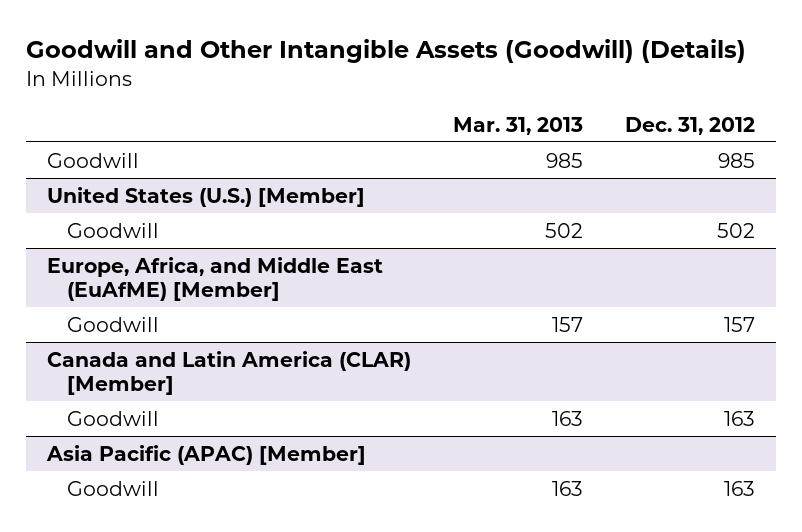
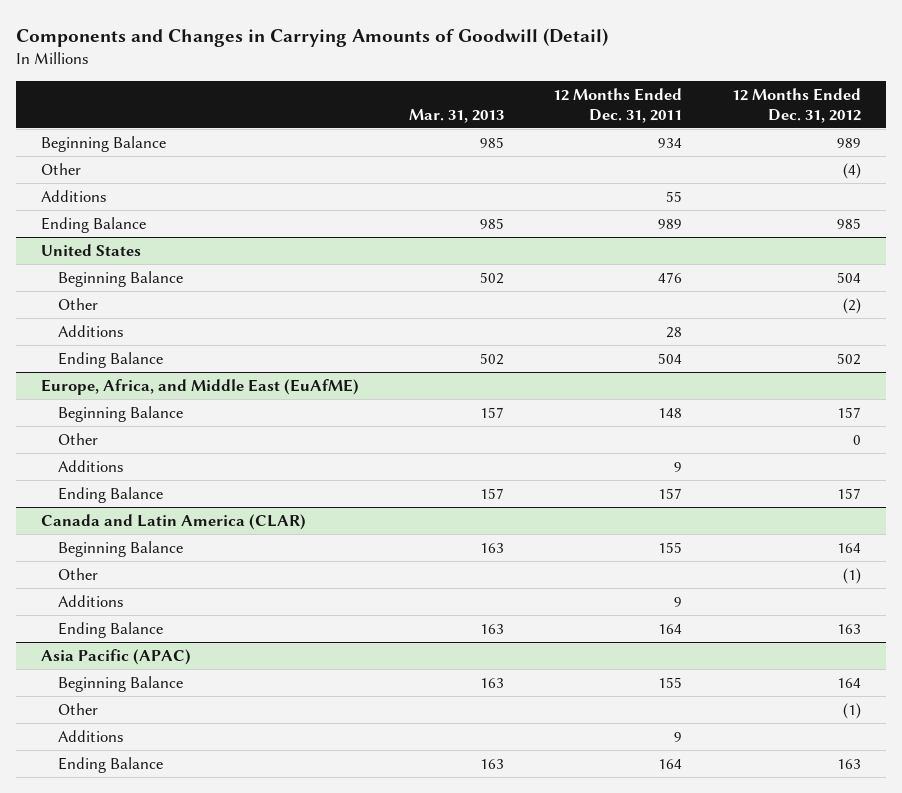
[26,39,747,64] Goodwill and Other Intangible Assets (Goodwill) (Details) -> [16,28,609,48] Components and Changes in Carrying Amounts of Goodwill (Detail)
[625,116,756,135] Dec. 31, 2012 -> none
none -> [553,87,683,124] 12 Months Ended Dec. 31, 2011
none -> [731,87,861,124] 12 Months Ended Dec. 31, 2012
[47,152,140,168] Goodwill -> [41,135,167,152] Beginning Balance
none -> [41,162,82,175] Other
none -> [41,189,108,202] Additions
none -> [41,216,147,233] Ending Balance
[47,186,366,207] United States (U.S.) [Member] -> [41,243,142,256] United States
[67,222,160,238] Goodwill -> [58,270,184,287] Beginning Balance
none -> [58,297,99,310] Other
none -> [58,324,125,337] Additions
none -> [58,351,164,368] Ending Balance
[47,256,384,301] Europe, Africa, and Middle East (EuAfME) [Member] -> [41,378,360,395] Europe, Africa, and Middle East (EuAfME)
[67,316,160,332] Goodwill -> [58,405,184,422] Beginning Balance
none -> [58,432,99,445] Other
none -> [58,459,125,472] Additions
none -> [58,486,164,503] Ending Balance
[47,350,412,395] Canada and Latin America (CLAR) [Member] -> [41,513,307,530] Canada and Latin America (CLAR)
[67,410,160,426] Goodwill -> [58,540,184,557] Beginning Balance
none -> [58,567,99,580] Other
none -> [58,594,125,607] Additions
none -> [58,621,164,638] Ending Balance
[46,444,367,465] Asia Pacific (APAC) [Member] -> [41,648,192,665] Asia Pacific (APAC)
[67,480,160,496] Goodwill -> [58,675,184,692] Beginning Balance
none -> [58,702,99,715] Other
none -> [58,729,125,742] Additions
none -> [58,756,164,773] Ending Balance

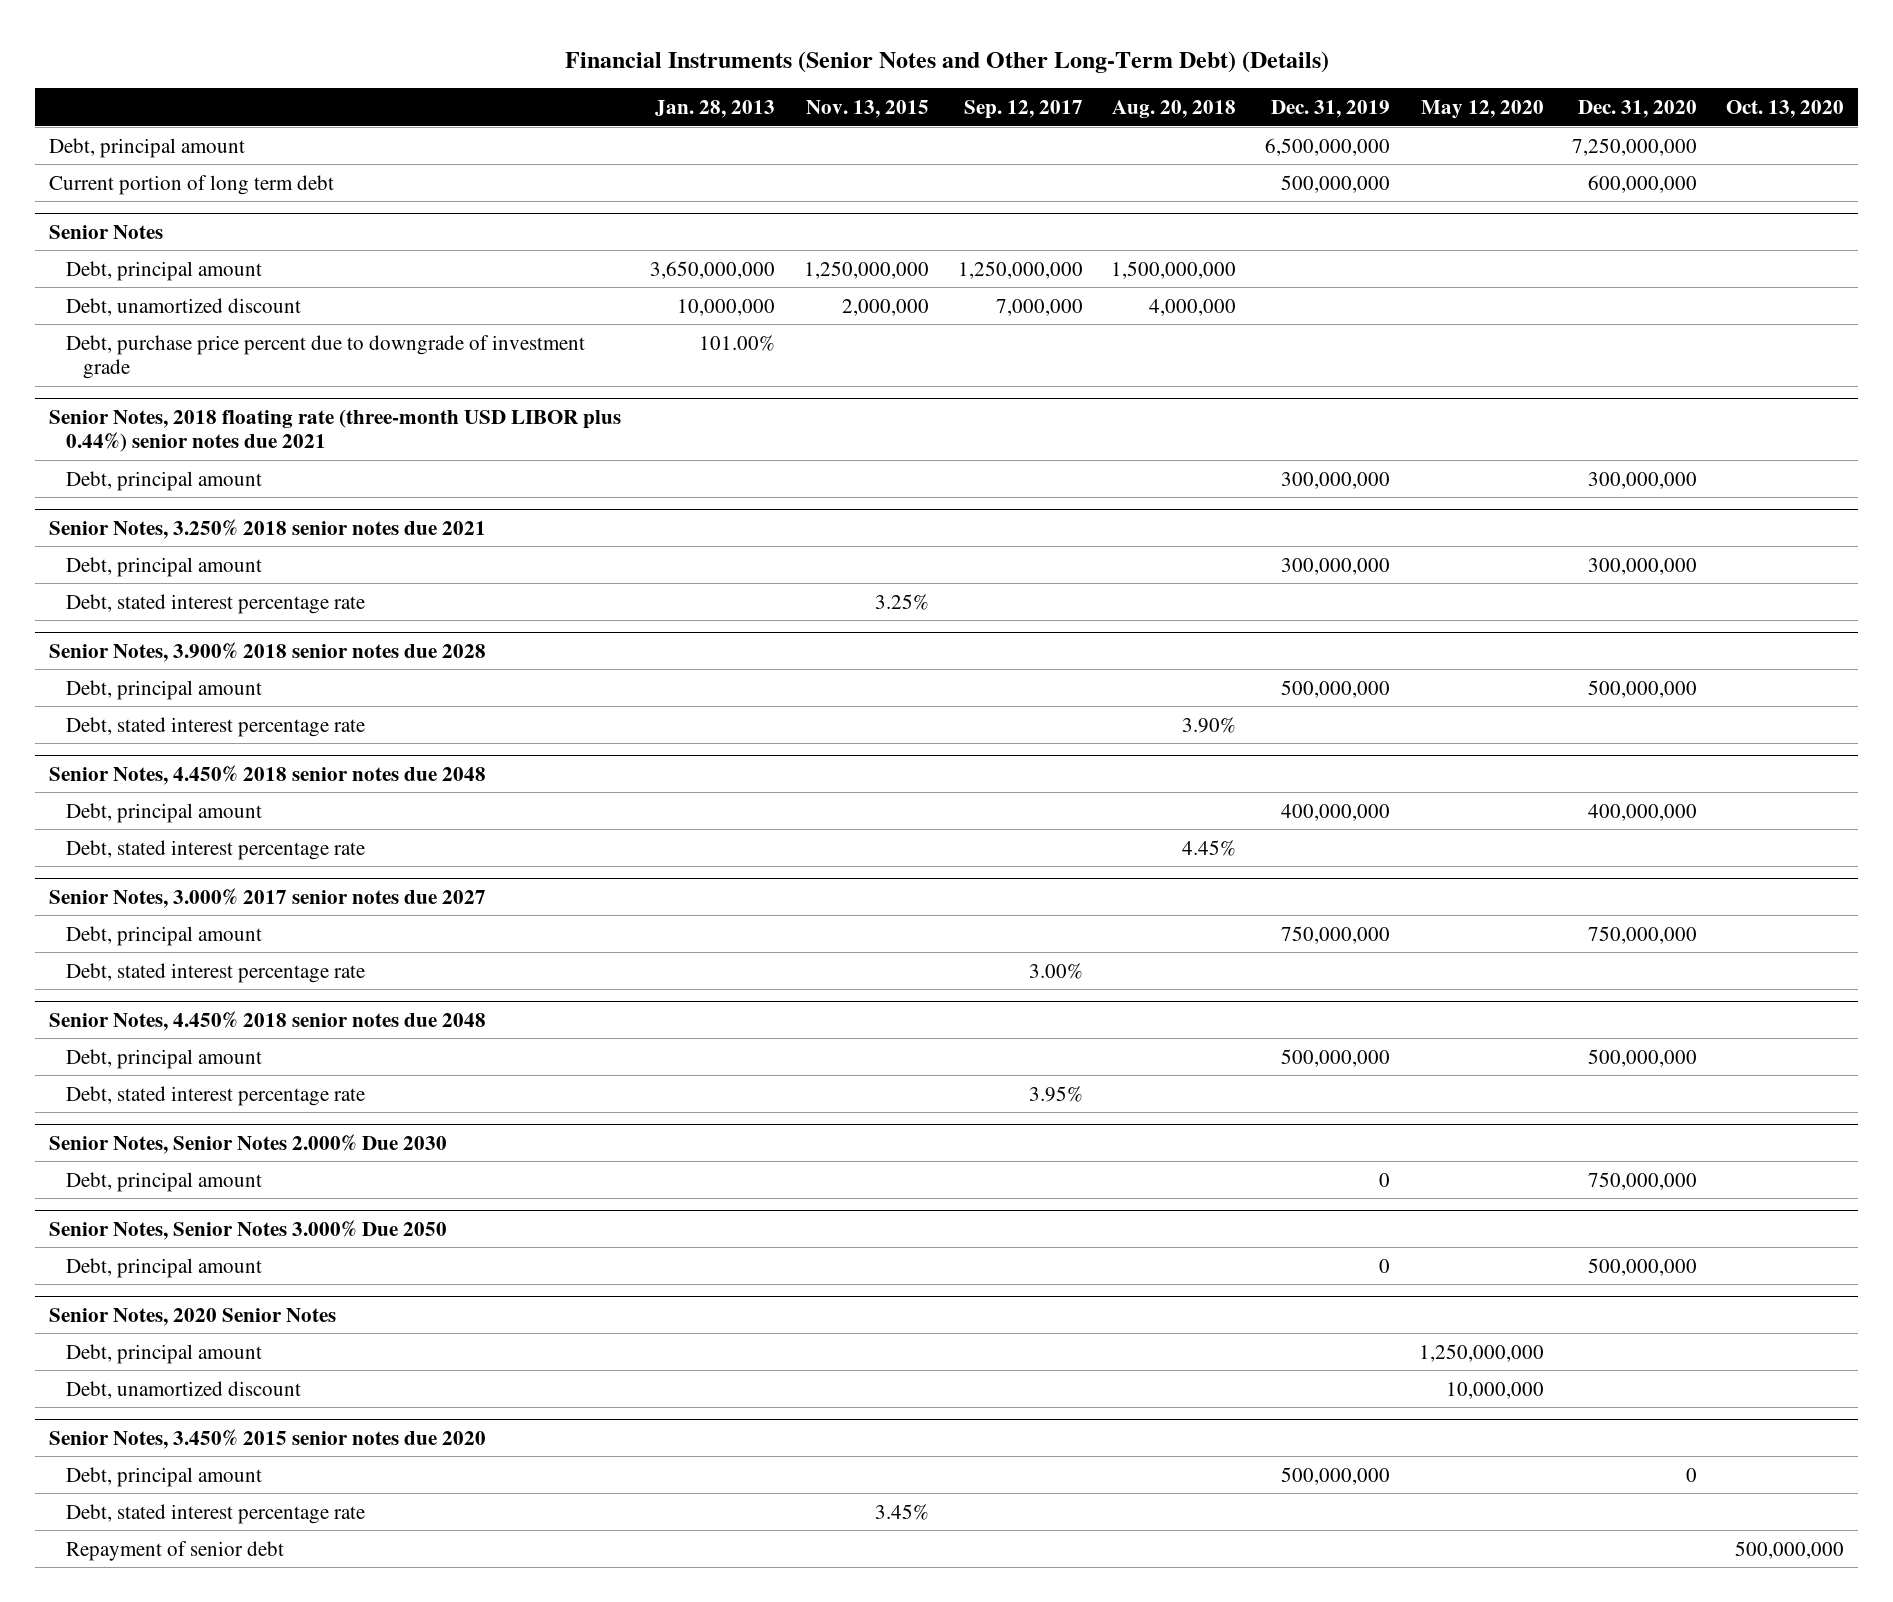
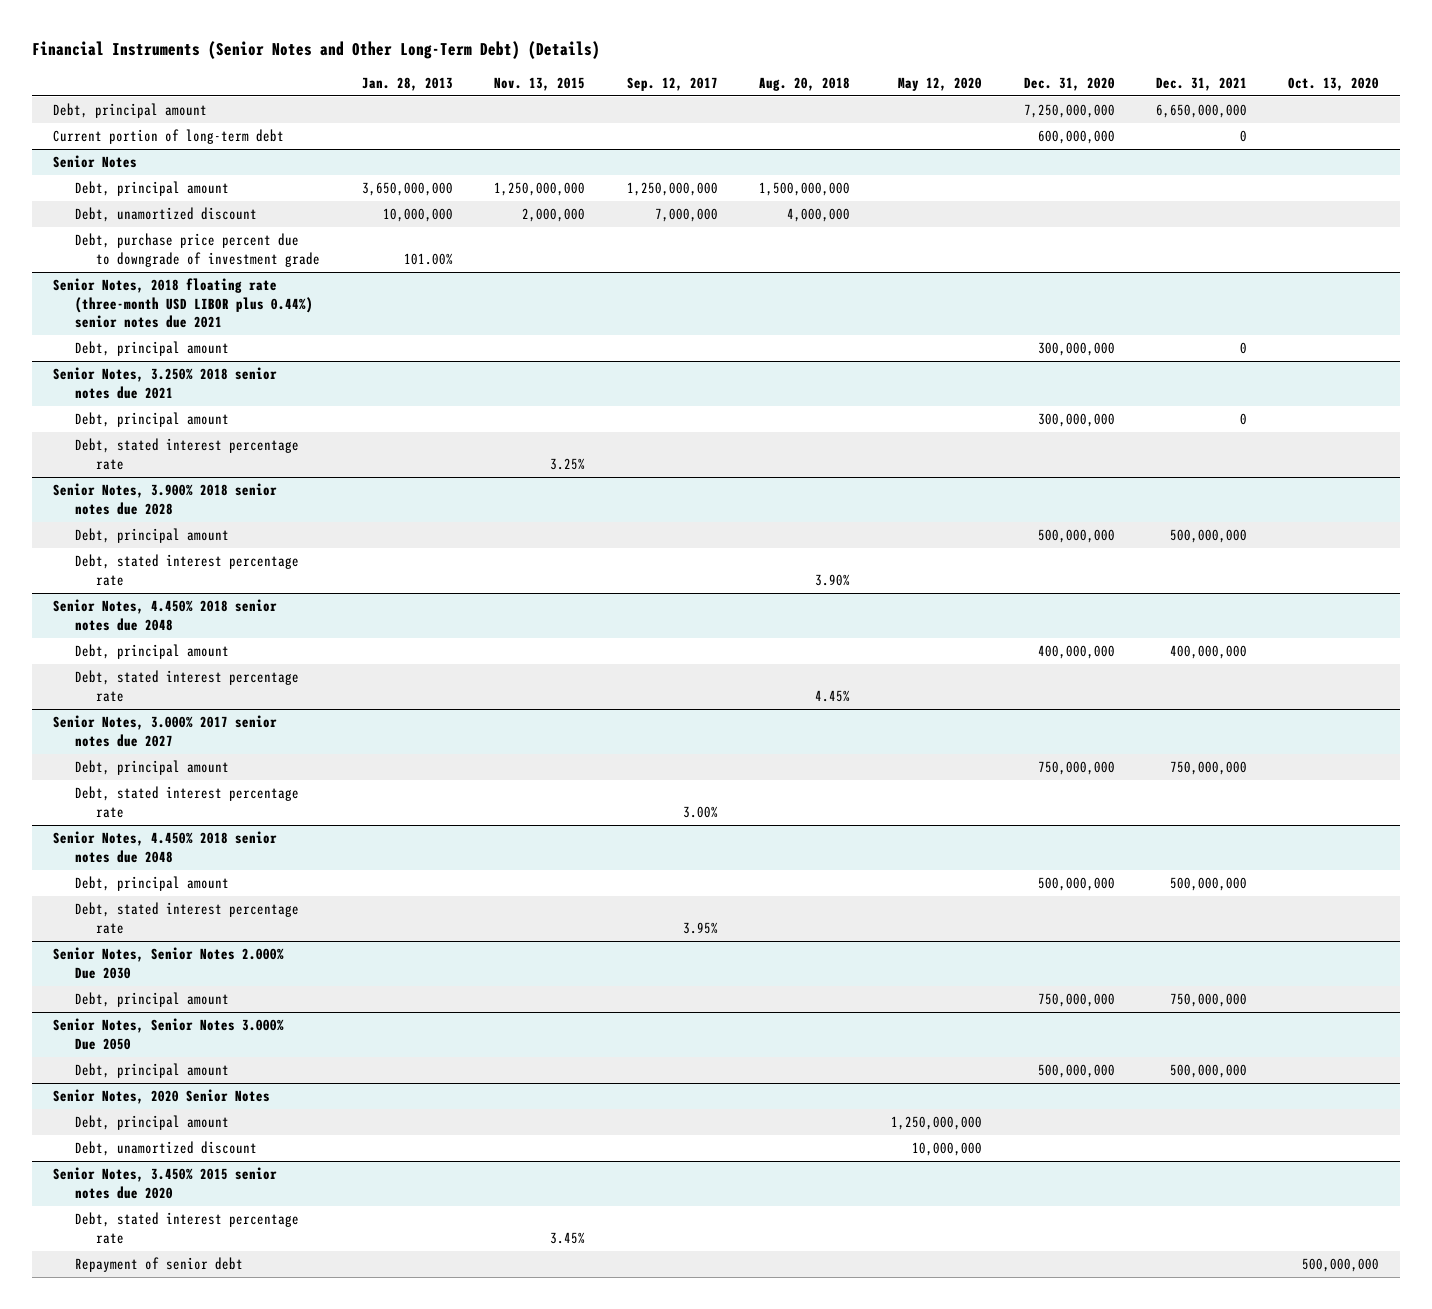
[1270,100,1390,119] Dec. 31, 2019 -> none
none -> [1156,76,1248,91] Dec. 31, 2021
[49,174,335,195] Current portion of long term debt -> [52,129,284,145] Current portion of long-term debt
[66,1466,263,1487] Debt, principal amount -> none

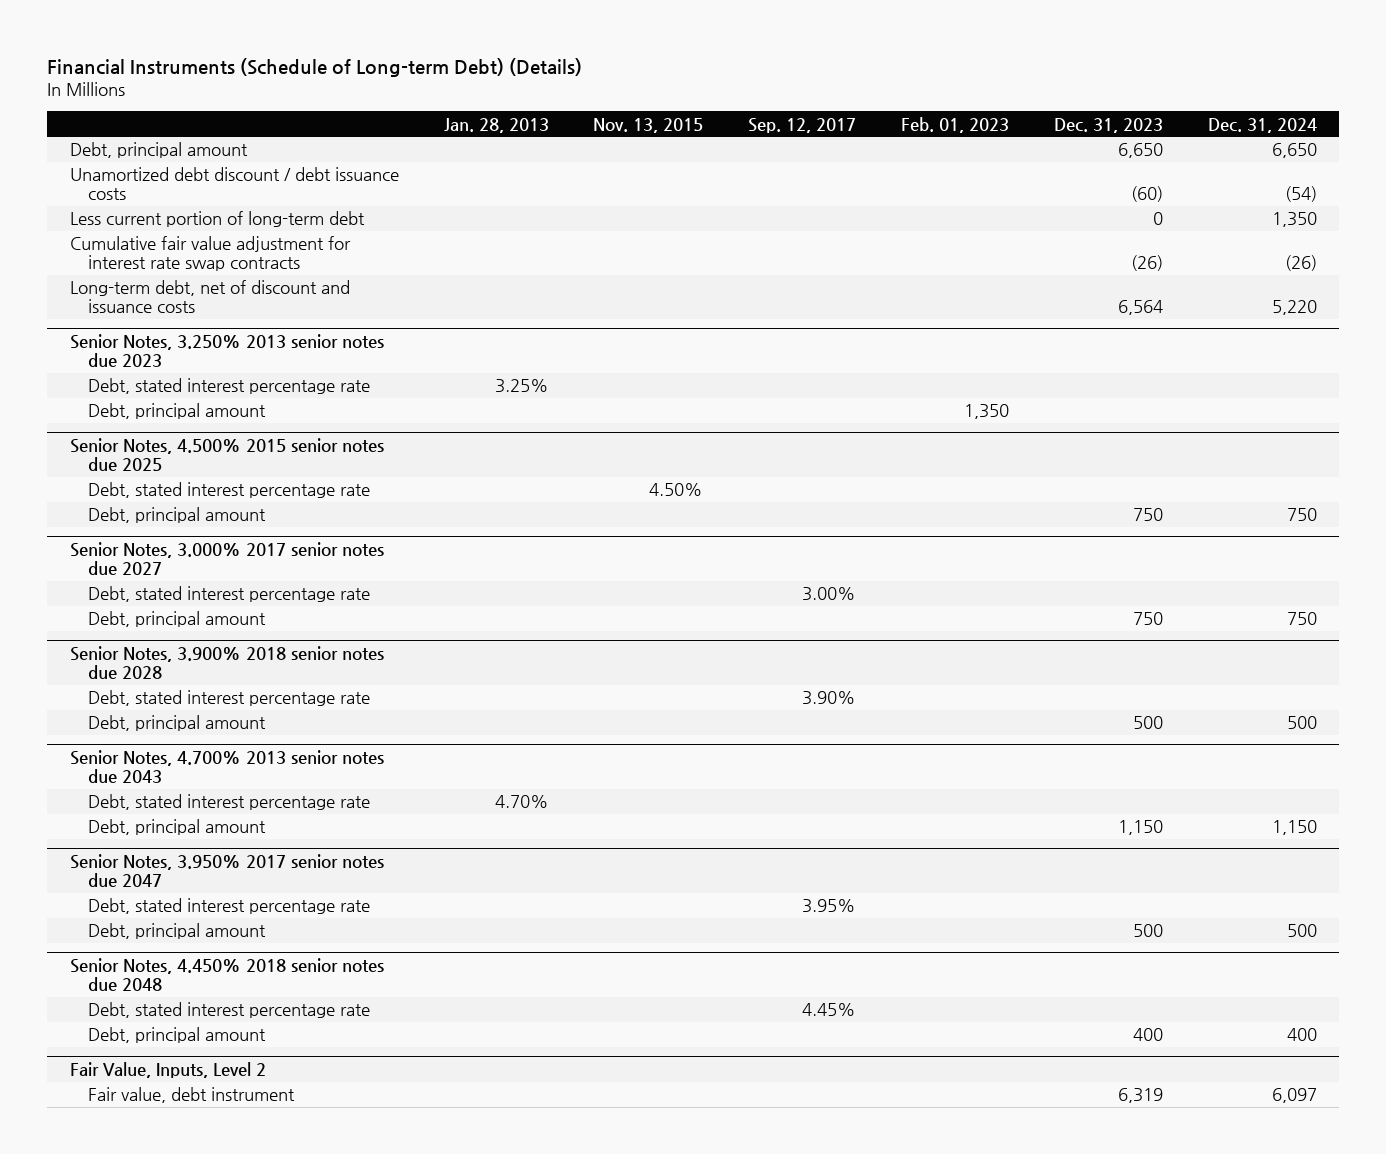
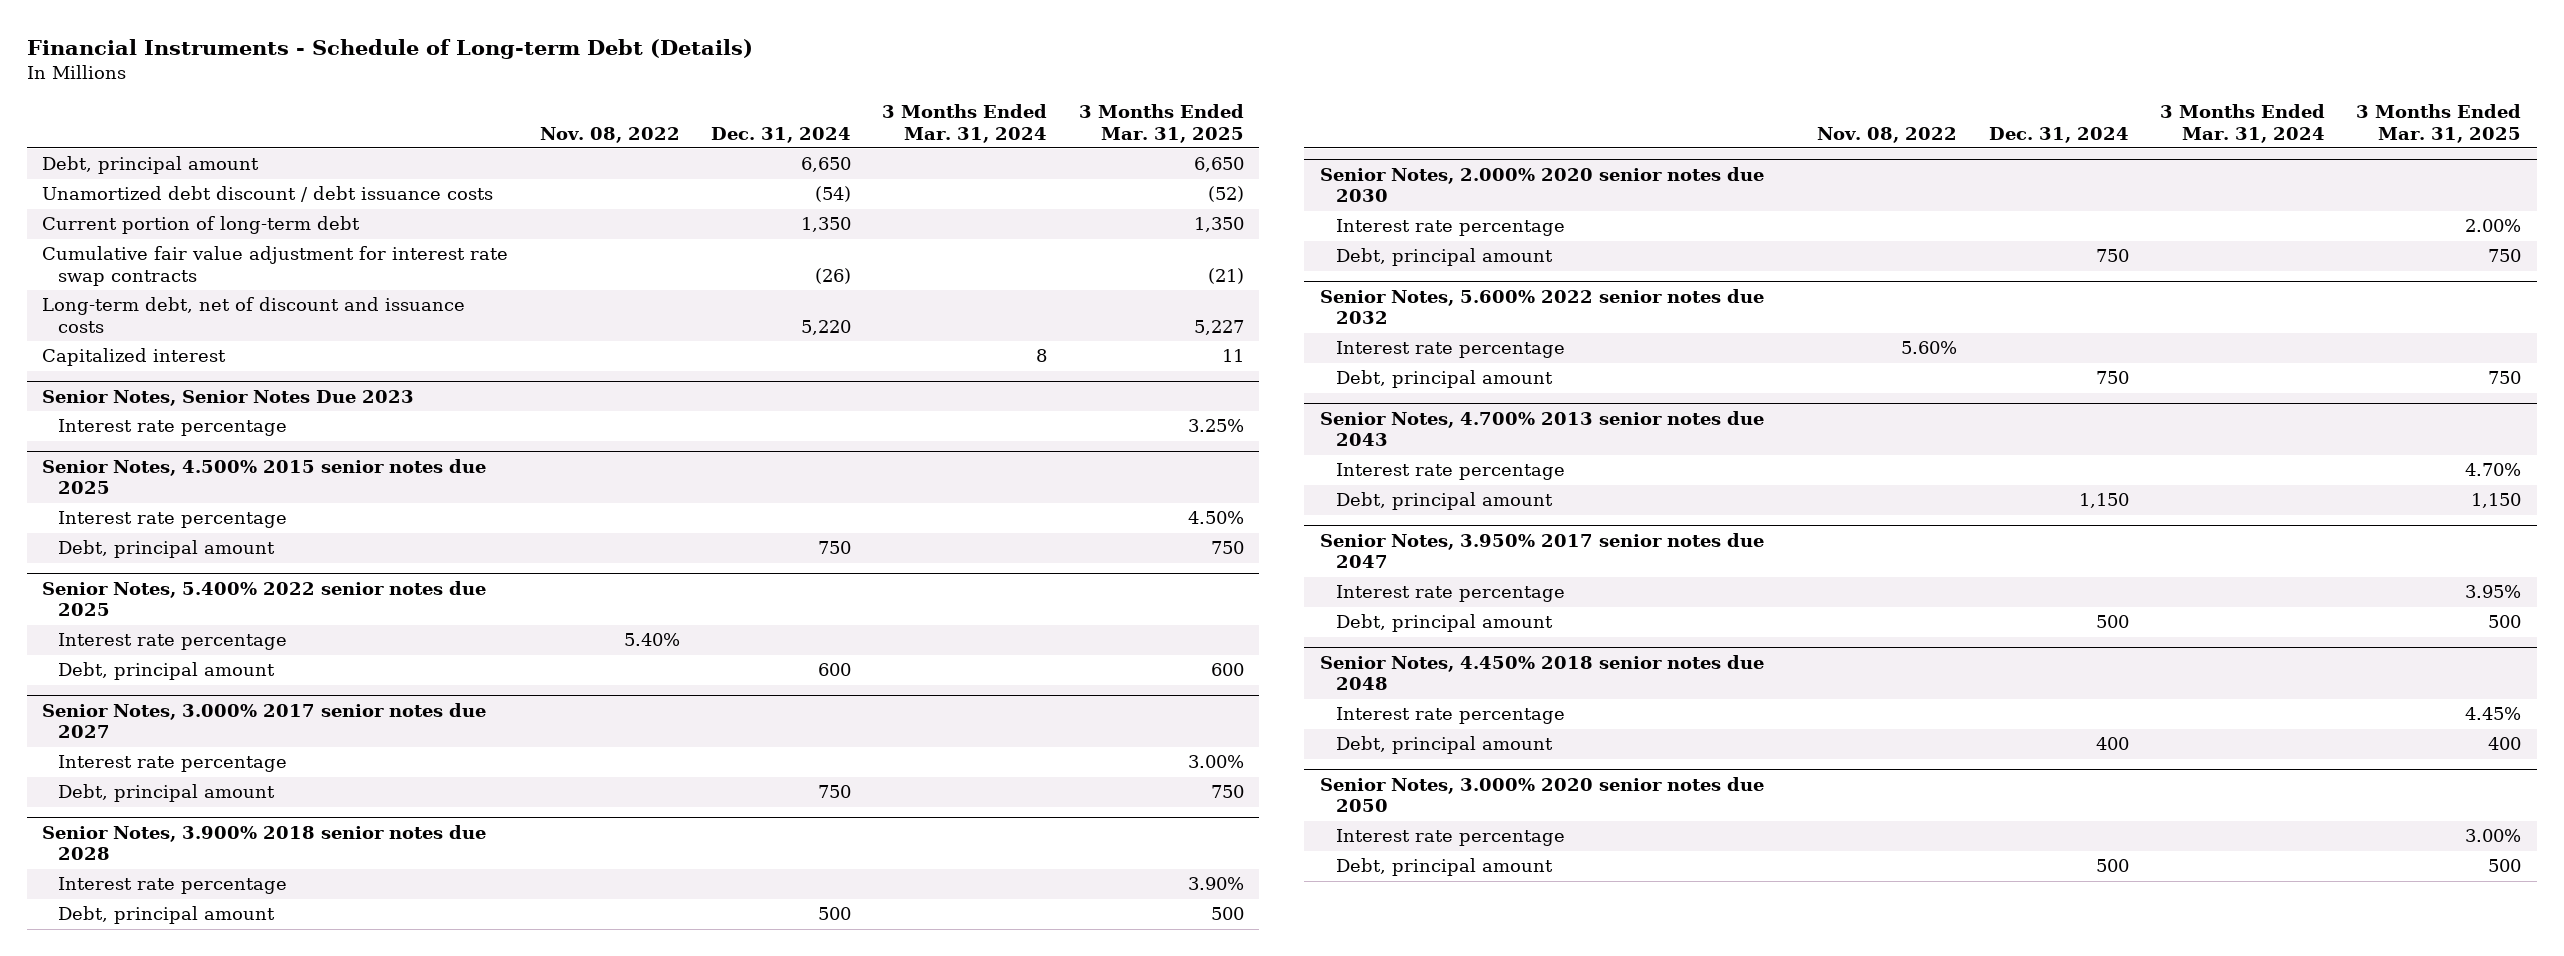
[47,57,583,77] Financial Instruments (Schedule of Long-term Debt) (Details) -> [26,38,753,59] Financial Instruments - Schedule of Long-term Debt (Details)
[443,117,549,133] Jan. 28, 2013 -> none
[593,117,704,133] Nov. 13, 2015 -> none
[748,117,857,133] Sep. 12, 2017 -> none
[901,116,1010,133] Feb. 01, 2023 -> none
[1053,117,1163,133] Dec. 31, 2023 -> none
none -> [539,126,680,143] Nov. 08, 2022
none -> [882,104,1048,143] 3 Months Ended Mar. 31, 2024
none -> [1078,104,1244,143] 3 Months Ended Mar. 31, 2025
[69,211,365,228] Less current portion of long-term debt -> [42,216,361,235] Current portion of long-term debt
[88,403,267,420] Debt, principal amount -> none
none -> [42,348,227,367] Capitalized interest
[69,333,384,367] Senior Notes, 3.250% 2013 senior notes due 2023 -> [42,390,415,407] Senior Notes, Senior Notes Due 2023
[88,378,371,395] Debt, stated interest percentage rate -> [58,419,288,437] Interest rate percentage
[88,482,371,499] Debt, stated interest percentage rate -> [58,511,288,529] Interest rate percentage
none -> [42,581,487,617] Senior Notes, 5.400% 2022 senior notes due 2025
none -> [58,633,288,651] Interest rate percentage
none -> [58,662,276,681] Debt, principal amount
[88,586,371,603] Debt, stated interest percentage rate -> [58,755,288,773] Interest rate percentage
[88,690,371,707] Debt, stated interest percentage rate -> [58,877,288,895] Interest rate percentage
none -> [1319,167,1764,203] Senior Notes, 2.000% 2020 senior notes due 2030
none -> [1335,219,1565,237] Interest rate percentage
none -> [1335,248,1553,267] Debt, principal amount
none -> [1319,289,1764,325] Senior Notes, 5.600% 2022 senior notes due 2032
none -> [1335,341,1565,359] Interest rate percentage
none -> [1335,370,1553,389] Debt, principal amount
[88,794,371,811] Debt, stated interest percentage rate -> [1335,463,1565,481] Interest rate percentage
[88,898,371,915] Debt, stated interest percentage rate -> [1335,585,1565,603] Interest rate percentage
[88,1002,371,1019] Debt, stated interest percentage rate -> [1335,707,1565,725] Interest rate percentage
[69,1061,266,1078] Fair Value, Inputs, Level 2 -> none
[88,1087,296,1104] Fair value, debt instrument -> none
none -> [1319,777,1764,813] Senior Notes, 3.000% 2020 senior notes due 2050
none -> [1335,829,1565,847] Interest rate percentage
none -> [1335,858,1553,877] Debt, principal amount

